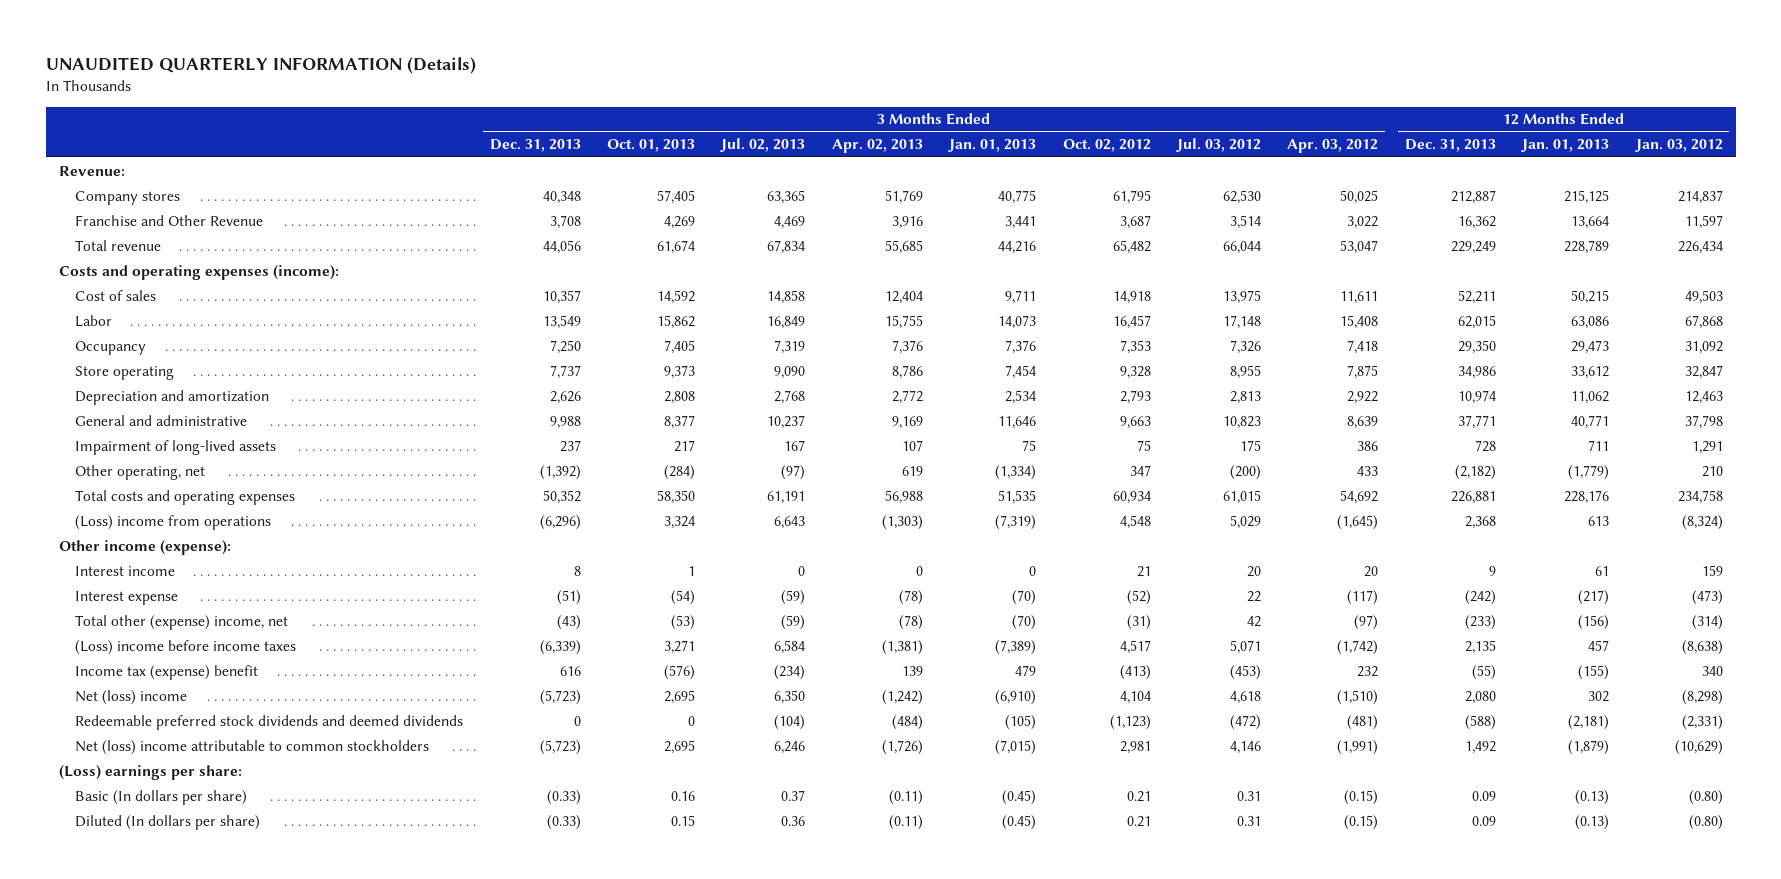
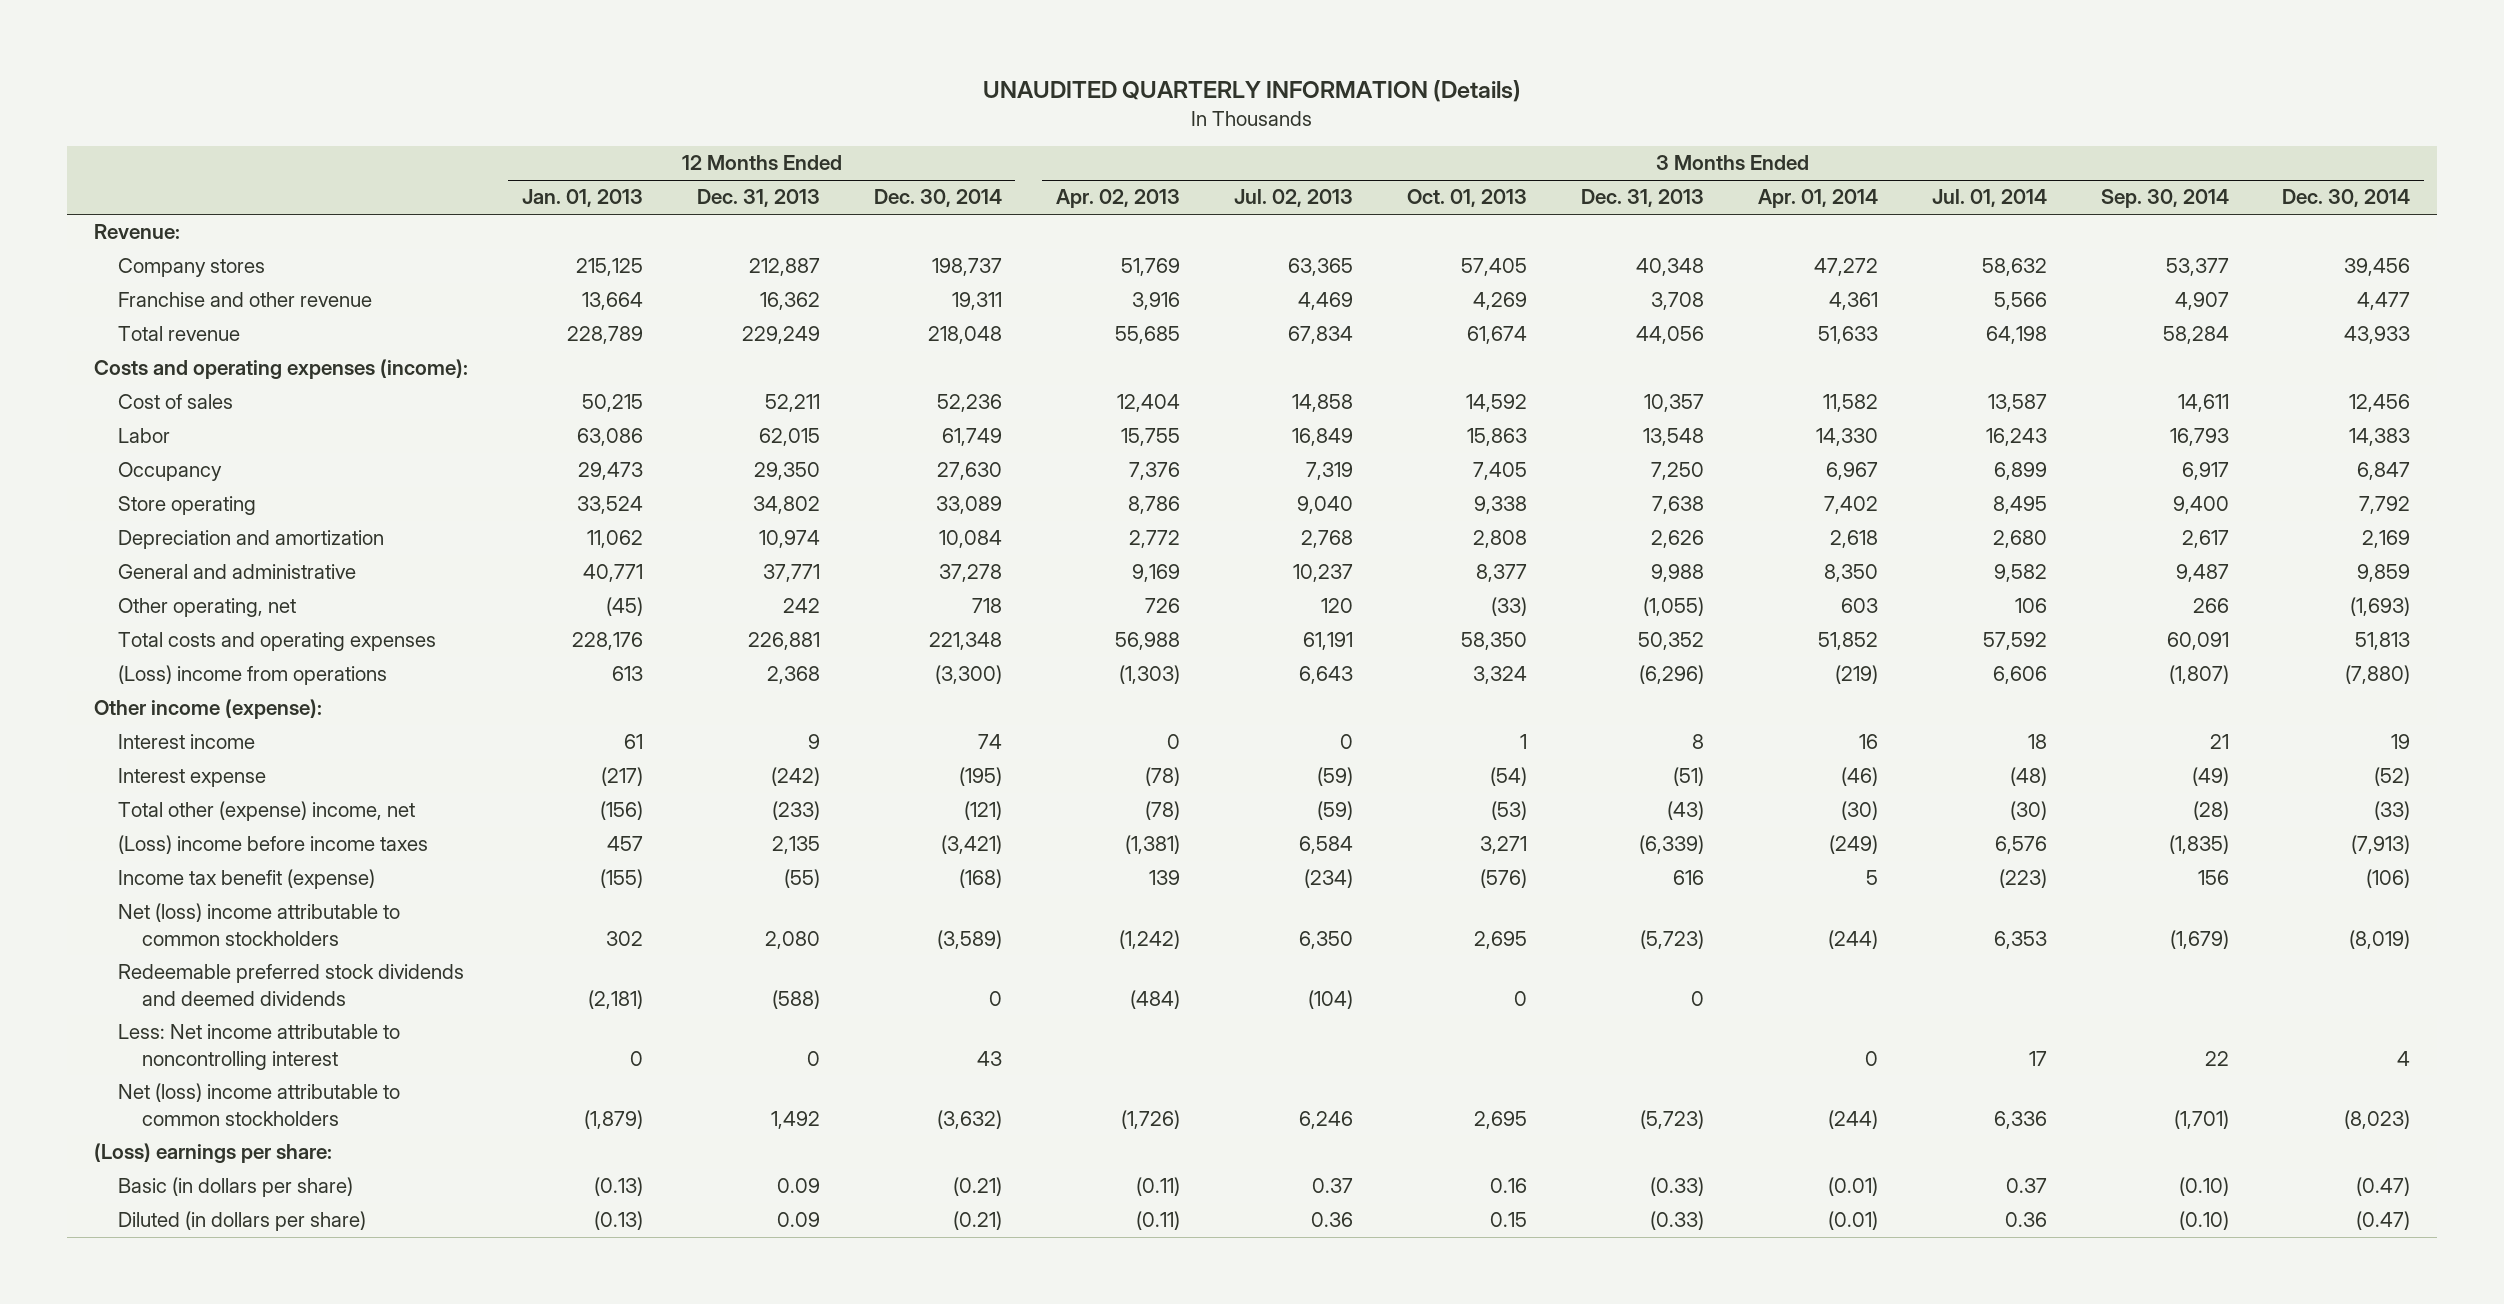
[948,139,1037,153] Jan. 01, 2013 -> none
[1062,139,1151,153] Oct. 02, 2012 -> none
[1176,138,1262,153] Jul. 03, 2012 -> none
[1287,139,1379,154] Apr. 03, 2012 -> none
[1634,139,1723,153] Jan. 03, 2012 -> none
none -> [873,189,1002,208] Dec. 30, 2014
none -> [1757,189,1878,209] Apr. 01, 2014
none -> [1931,189,2047,208] Jul. 01, 2014
none -> [2100,189,2229,209] Sep. 30, 2014
none -> [2282,189,2411,208] Dec. 30, 2014
[75,214,264,226] Franchise and Other Revenue -> [117,292,372,308] Franchise and other revenue
[542,314,581,329] 13,549 -> [1642,428,1704,447] 13,548
[657,314,696,329] 15,862 -> [1466,428,1527,447] 15,863
[549,364,581,379] 7,737 -> [1651,496,1704,515] 7,638
[664,364,696,379] 9,373 -> [1473,496,1527,515] 9,338
[774,365,806,379] 9,090 -> [1296,496,1353,515] 9,040
[1457,365,1496,379] 34,986 -> [752,496,820,515] 34,802
[1571,365,1610,379] 33,612 -> [576,496,643,515] 33,524
[75,439,277,455] Impairment of long-lived assets -> none
[539,464,581,480] (1,392) -> [1642,597,1704,617] (1,055)
[664,464,696,480] (284) -> [1490,597,1527,617] (33)
[781,464,806,480] (97) -> [1320,598,1353,614] 120
[901,465,923,476] 619 -> [1144,598,1180,614] 726
[1454,464,1496,480] (2,182) -> [782,598,820,614] 242
[1568,464,1610,480] (1,779) -> [605,597,643,617] (45)
[75,664,259,680] Income tax (expense) benefit -> [117,869,375,890] Income tax benefit (expense)
[75,689,188,705] Net (loss) income -> [117,903,400,946] Net (loss) income attributable to common stockholders
none -> [117,1024,400,1070] Less: Net income attributable to noncontrolling interest
[75,789,248,805] Basic (In dollars per share) -> [117,1177,353,1198] Basic (in dollars per share)
[75,814,261,830] Diluted (In dollars per share) -> [117,1211,366,1232] Diluted (in dollars per share)

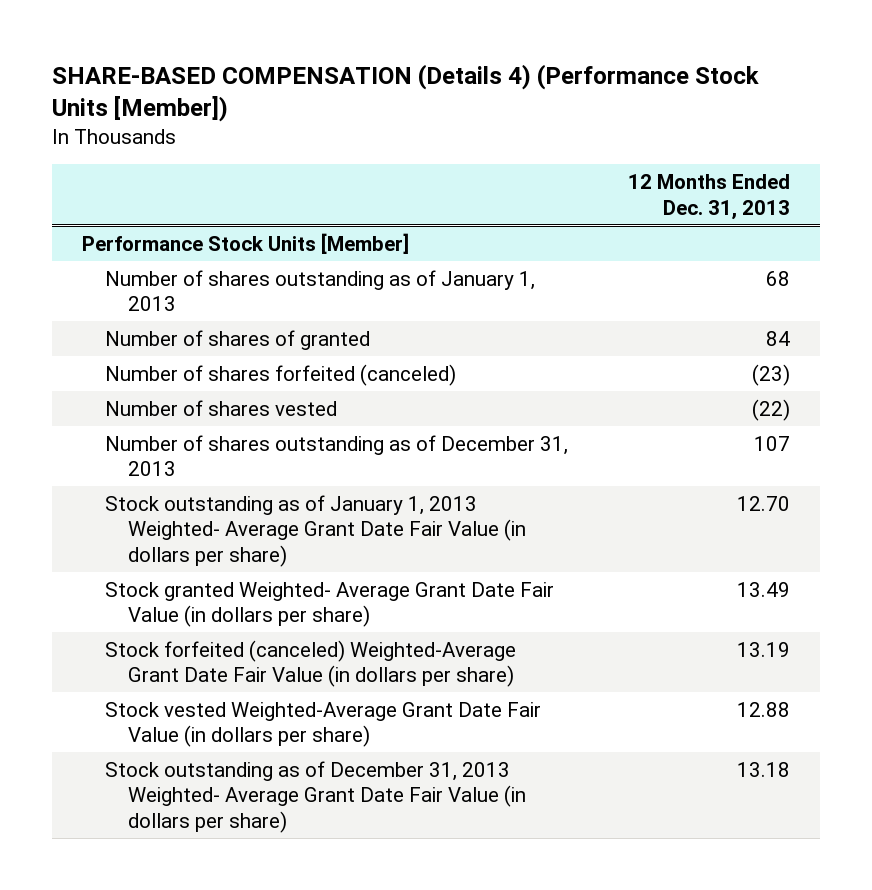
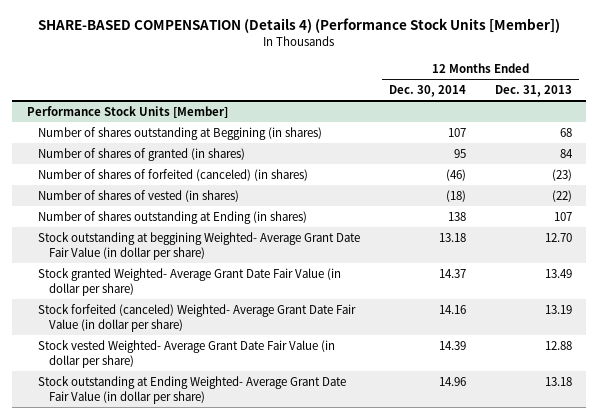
none -> [389,84,467,97] Dec. 30, 2014
[104,269,535,312] Number of shares outstanding as of January 1, 2013 -> [38,126,323,140] Number of shares outstanding at Beggining (in shares)
[104,329,370,350] Number of shares of granted -> [38,147,246,161] Number of shares of granted (in shares)
[104,363,456,386] Number of shares forfeited (canceled) -> [38,168,309,181] Number of shares of forfeited (canceled) (in shares)
[104,399,337,416] Number of shares vested -> [38,189,240,202] Number of shares of vested (in shares)
[104,434,568,477] Number of shares outstanding as of December 31, 2013 -> [38,210,308,224] Number of shares outstanding at Ending (in shares)
[104,494,527,567] Stock outstanding as of January 1, 2013 Weighted- Average Grant Date Fair Value (in dollars per share) -> [38,231,361,260] Stock outstanding at beggining Weighted- Average Grant Date Fair Value (in dollar per share)
[104,581,554,628] Stock granted Weighted- Average Grant Date Fair Value (in dollars per share) -> [38,267,342,296] Stock granted Weighted- Average Grant Date Fair Value (in dollar per share)
[104,639,516,688] Stock forfeited (canceled) Weighted-Average Grant Date Fair Value (in dollars per share) -> [38,303,357,332] Stock forfeited (canceled) Weighted- Average Grant Date Fair Value (in dollar per share)
[104,701,541,748] Stock vested Weighted-Average Grant Date Fair Value (in dollars per share) -> [38,339,336,368] Stock vested Weighted- Average Grant Date Fair Value (in dollar per share)
[104,760,527,833] Stock outstanding as of December 31, 2013 Weighted- Average Grant Date Fair Value (in dollars per share) -> [38,375,347,404] Stock outstanding at Ending Weighted- Average Grant Date Fair Value (in dollar per share)

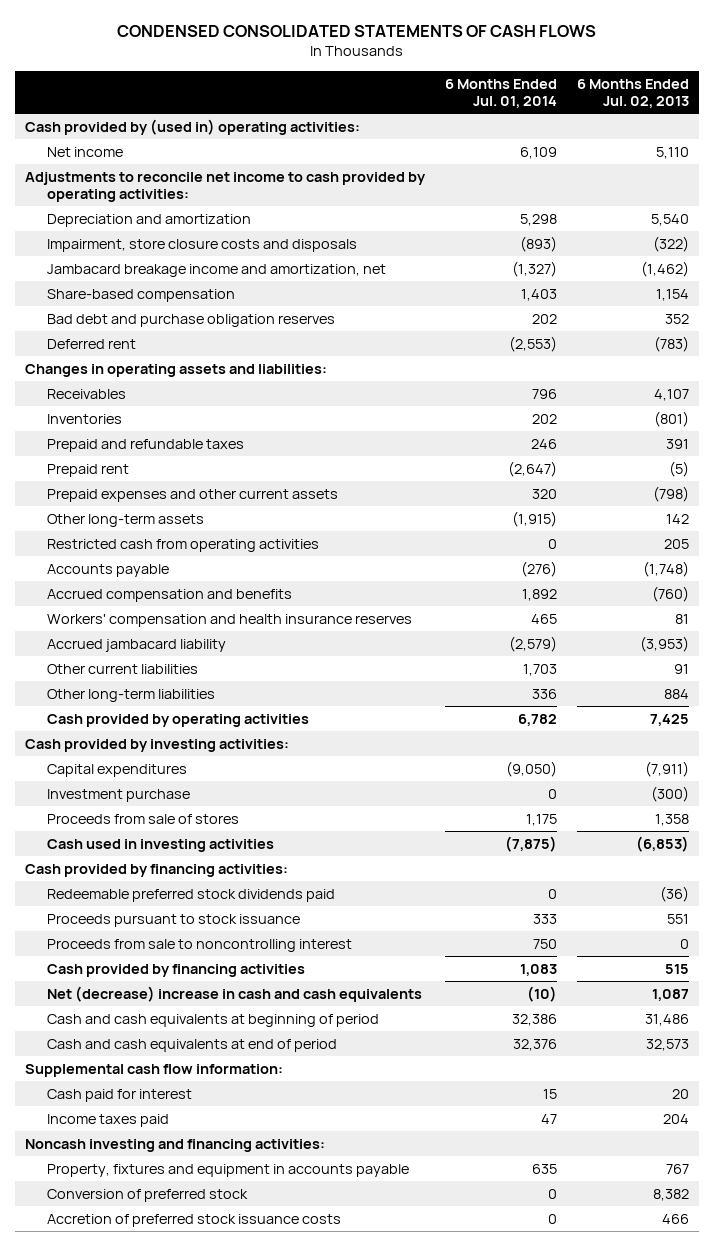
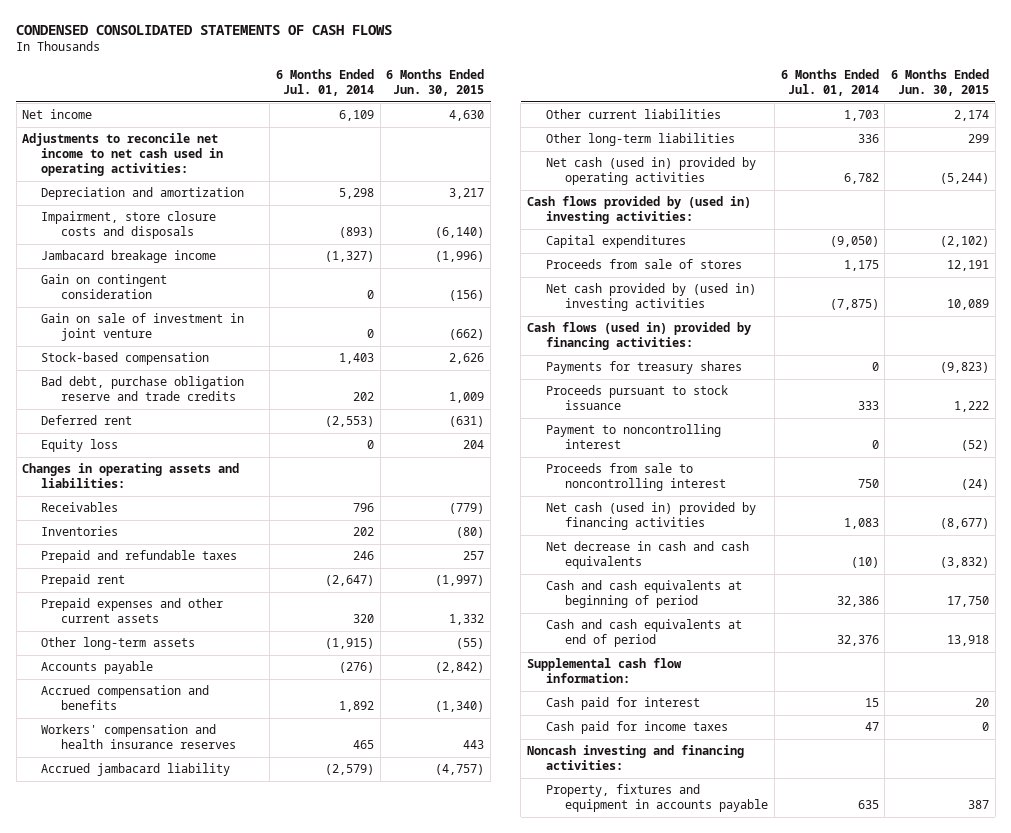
[576,78,689,108] 6 Months Ended Jul. 02, 2013 -> none
none -> [386,69,485,97] 6 Months Ended Jun. 30, 2015
[24,118,360,135] Cash provided by (used in) operating activities: -> none
[24,171,426,202] Adjustments to reconcile net income to cash provided by operating activities: -> [22,133,224,177] Adjustments to reconcile net income to net cash used in operating activities:
[46,263,386,277] Jambacard breakage income and amortization, net -> [41,250,217,264] Jambacard breakage income
none -> [41,274,168,300] Gain on contingent consideration
none -> [41,313,245,342] Gain on sale of investment in joint venture
[46,288,235,302] Share-based compensation -> [41,352,210,366] Stock-based compensation
[46,313,335,327] Bad debt and purchase obligation reserves -> [41,376,245,402] Bad debt, purchase obligation reserve and trade credits
none -> [41,439,119,453] Equity loss
[46,538,319,552] Restricted cash from operating activities -> none
[46,713,309,727] Cash provided by operating activities -> [546,157,757,186] Net cash (used in) provided by operating activities
[24,738,289,752] Cash provided by investing activities: -> [526,196,751,225] Cash flows provided by (used in) investing activities:
[46,788,190,802] Investment purchase -> none
[46,888,335,902] Redeemable preferred stock dividends paid -> none
[46,838,274,852] Cash used in investing activities -> [546,283,757,312] Net cash provided by (used in) investing activities
[24,863,288,877] Cash provided by financing activities: -> [526,322,751,351] Cash flows (used in) provided by financing activities:
none -> [546,361,743,375] Payments for treasury shares
none -> [546,424,722,450] Payment to noncontrolling interest
[46,963,305,977] Cash provided by financing activities -> [546,502,757,531] Net cash (used in) provided by financing activities
[46,985,422,1002] Net (decrease) increase in cash and cash equivalents -> [546,541,750,570] Net decrease in cash and cash equivalents
[46,1113,169,1127] Income taxes paid -> [546,721,729,735] Cash paid for income taxes
[46,1188,248,1202] Conversion of preferred stock -> none
[46,1213,341,1227] Accretion of preferred stock issuance costs -> none

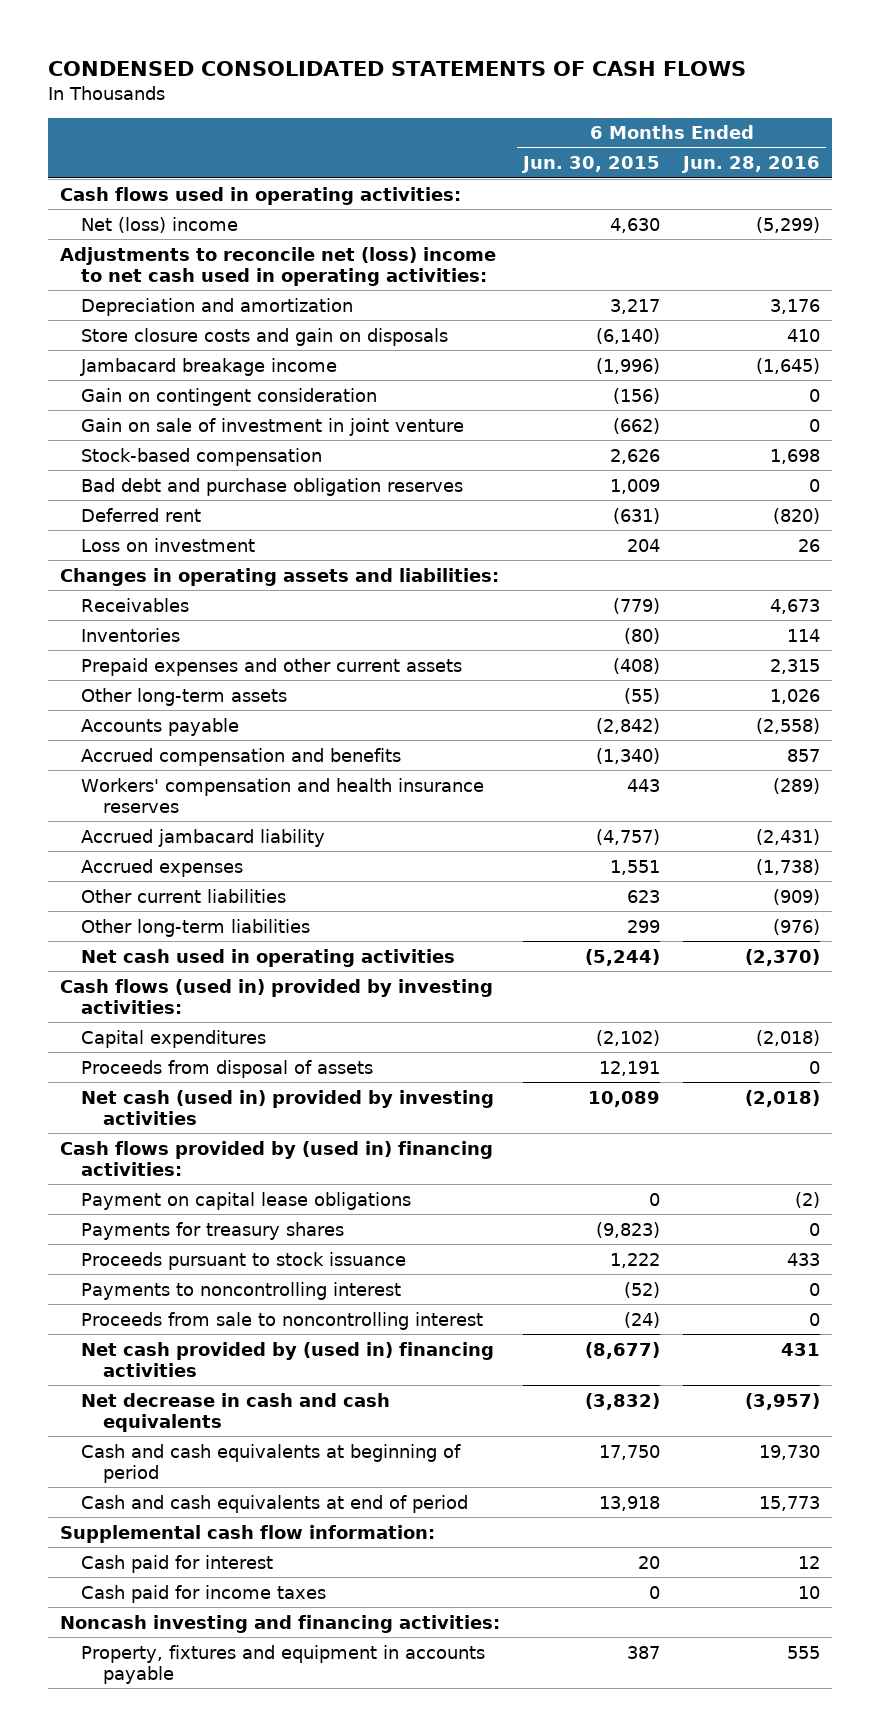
[276,69,375,97] 6 Months Ended Jul. 01, 2014 -> none
none -> [681,156,821,174] Jun. 28, 2016
none -> [59,186,461,205] Cash flows used in operating activities:
[22,109,93,120] Net income -> [81,216,239,233] Net (loss) income
[22,133,224,177] Adjustments to reconcile net income to net cash used in operating activities: -> [59,246,496,286] Adjustments to reconcile net (loss) income to net cash used in operating activities:
[41,211,217,240] Impairment, store closure costs and disposals -> [81,327,449,346] Store closure costs and gain on disposals
[41,376,245,402] Bad debt, purchase obligation reserve and trade credits -> [81,477,464,496] Bad debt and purchase obligation reserves
[41,439,119,453] Equity loss -> [81,537,256,552] Loss on investment
[41,550,238,564] Prepaid and refundable taxes -> none
[41,574,126,588] Prepaid rent -> none
[449,614,485,626] 1,332 -> [612,657,660,674] (408)
none -> [81,858,244,877] Accrued expenses
[954,110,990,122] 2,174 -> [626,889,660,903] 623
[546,157,757,186] Net cash (used in) provided by operating activities -> [81,948,456,967] Net cash used in operating activities
[526,196,751,225] Cash flows provided by (used in) investing activities: -> [59,978,493,1014] Cash flows (used in) provided by investing activities:
[546,259,743,270] Proceeds from sale of stores -> [81,1059,374,1078] Proceeds from disposal of assets
[546,283,757,312] Net cash provided by (used in) investing activities -> [81,1089,495,1125] Net cash (used in) provided by investing activities
[526,322,751,351] Cash flows (used in) provided by financing activities: -> [59,1140,493,1176] Cash flows provided by (used in) financing activities:
none -> [81,1191,412,1210] Payment on capital lease obligations
[546,424,722,450] Payment to noncontrolling interest -> [81,1281,402,1300] Payments to noncontrolling interest
[546,502,757,531] Net cash (used in) provided by financing activities -> [81,1341,495,1377] Net cash provided by (used in) financing activities

